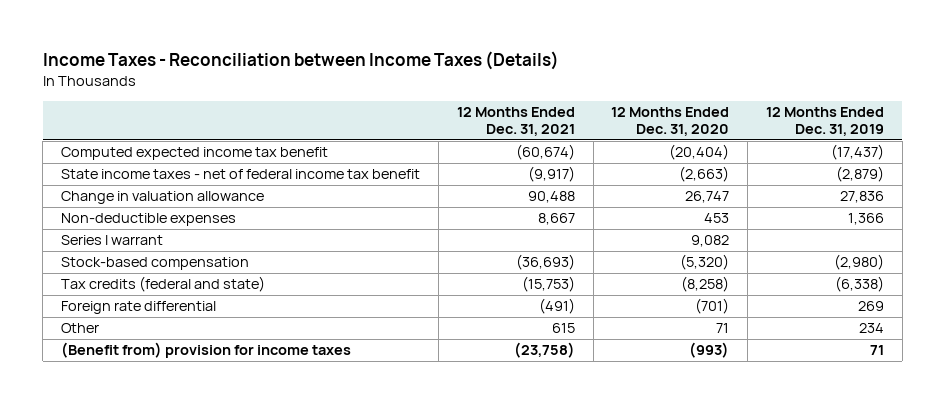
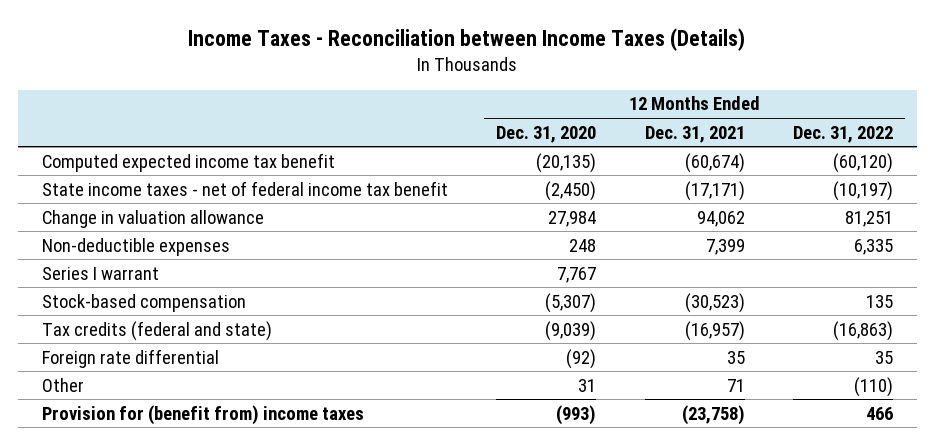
[766,106,885,137] 12 Months Ended Dec. 31, 2019 -> none
none -> [793,125,894,143] Dec. 31, 2022
[669,144,730,161] (20,404) -> [536,152,597,173] (20,135)
[527,166,575,183] (9,917) -> [684,180,745,201] (17,171)
[679,166,730,183] (2,663) -> [545,180,597,201] (2,450)
[527,191,575,204] 90,488 -> [696,210,745,227] 94,062
[685,191,730,204] 26,747 -> [548,210,597,227] 27,984
[537,213,575,226] 8,667 -> [705,238,745,255] 7,399
[704,213,730,224] 453 -> [569,238,597,252] 248
[691,235,730,248] 9,082 -> [557,266,597,283] 7,767
[515,254,575,271] (36,693) -> [684,292,745,313] (30,523)
[680,254,730,271] (5,320) -> [545,292,597,313] (5,307)
[521,276,575,293] (15,753) -> [684,320,745,341] (16,957)
[681,276,730,293] (8,258) -> [545,320,597,341] (9,039)
[538,298,575,315] (491) -> [726,350,745,364] 35
[695,298,730,315] (701) -> [566,348,597,369] (92)
[551,323,575,334] 615 -> [726,378,745,392] 71
[716,323,730,334] 71 -> [578,378,597,392] 31
[61,342,352,359] (Benefit from) provision for income taxes -> [41,404,364,425] Provision for (benefit from) income taxes

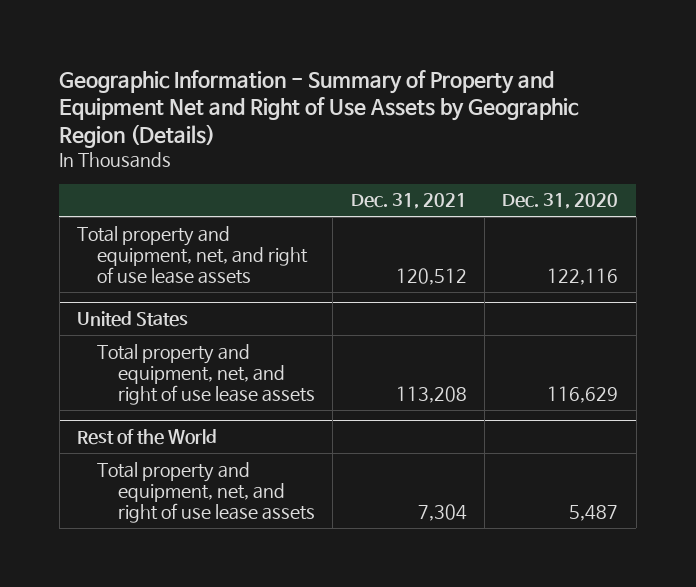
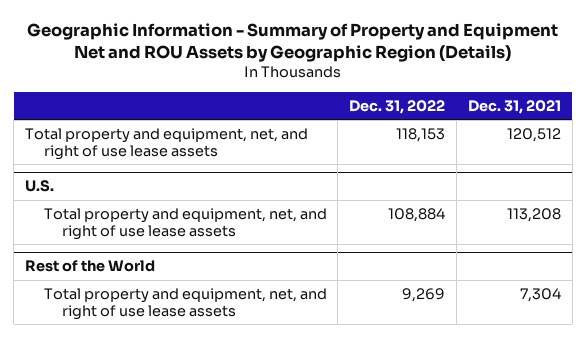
[59,69,580,148] Geographic Information - Summary of Property and Equipment Net and Right of Use Assets by Geographic Region (Details) -> [26,22,558,63] Geographic Information - Summary of Property and Equipment Net and ROU Assets by Geographic Region (Details)
[502,193,619,210] Dec. 31, 2020 -> none
none -> [349,99,446,114] Dec. 31, 2022
[77,311,189,328] United States -> [25,180,55,193] U.S.

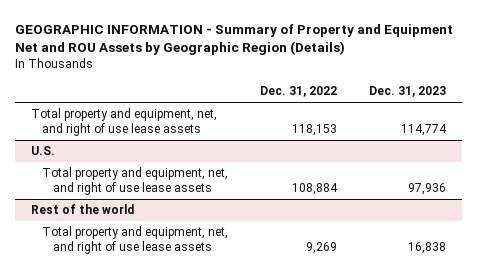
[26,22,558,63] Geographic Information - Summary of Property and Equipment Net and ROU Assets by Geographic Region (Details) -> [15,23,454,56] GEOGRAPHIC INFORMATION - Summary of Property and Equipment Net and ROU Assets by Geographic Region (Details)
[467,99,561,114] Dec. 31, 2021 -> none
none -> [369,86,447,98] Dec. 31, 2023
[25,260,156,273] Rest of the World -> [31,204,135,215] Rest of the world

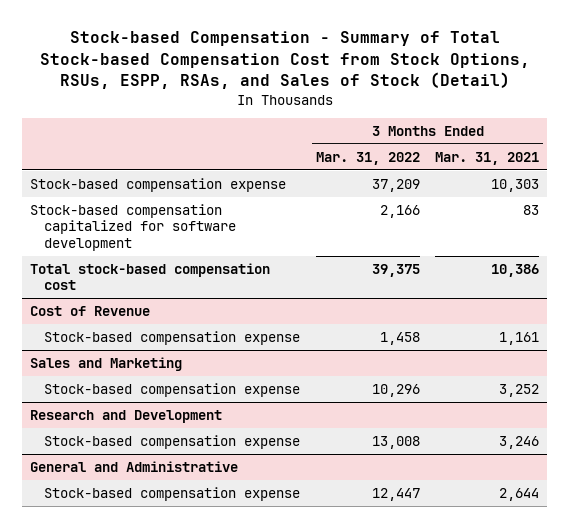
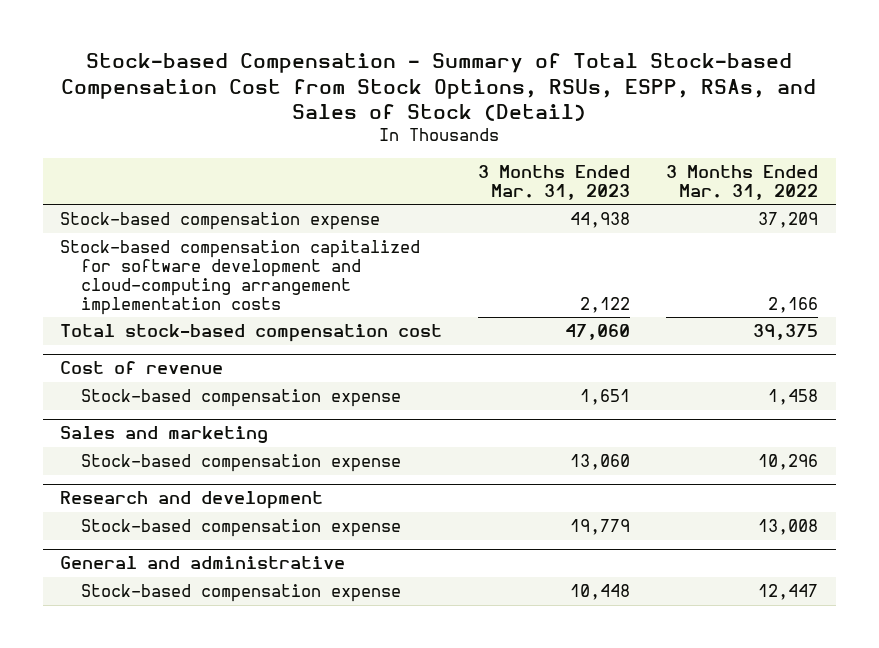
[435,151,540,165] Mar. 31, 2021 -> none
none -> [478,164,631,200] 3 Months Ended Mar. 31, 2023
[29,203,236,252] Stock-based compensation capitalized for software development -> [60,239,421,315] Stock-based compensation capitalized for software development and cloud-computing arrangement implementation costs
[29,305,150,316] Cost of Revenue -> [60,361,224,375] Cost of revenue
[29,356,182,371] Sales and Marketing -> [60,426,269,444] Sales and marketing
[29,409,222,423] Research and Development -> [60,491,324,510] Research and development
[29,460,238,472] General and Administrative -> [60,556,346,570] General and administrative

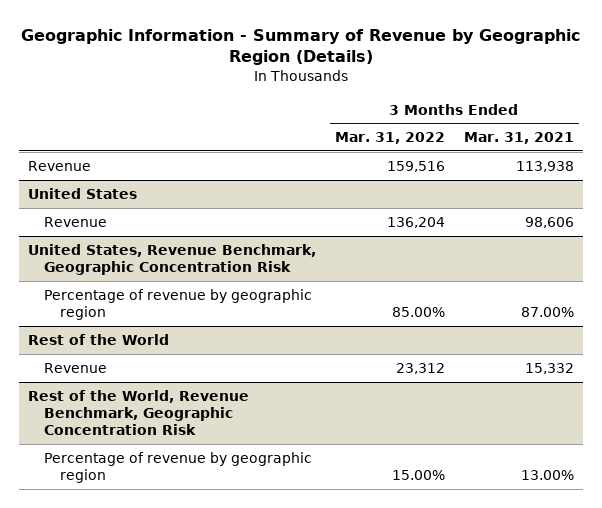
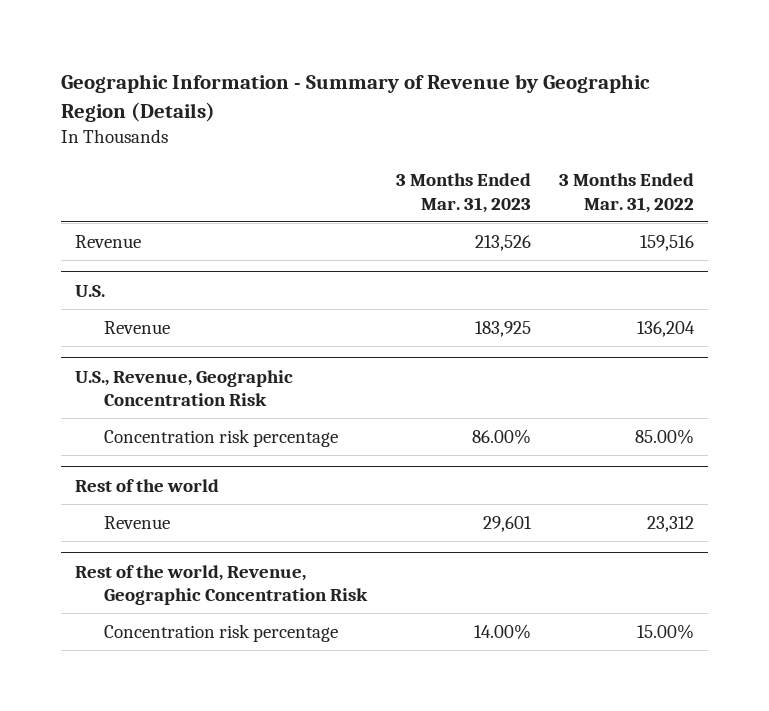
[463,132,574,145] Mar. 31, 2021 -> none
none -> [395,173,531,213] 3 Months Ended Mar. 31, 2023
[28,187,138,199] United States -> [74,284,105,297] U.S.
[28,243,317,276] United States, Revenue Benchmark, Geographic Concentration Risk -> none
none -> [74,369,293,407] U.S., Revenue, Geographic Concentration Risk
[44,288,313,321] Percentage of revenue by geographic region -> [104,428,339,447] Concentration risk percentage
[28,333,170,345] Rest of the World -> [74,478,219,492] Rest of the world
[28,389,250,436] Rest of the World, Revenue Benchmark, Geographic Concentration Risk -> [74,564,369,606] Rest of the world, Revenue, Geographic Concentration Risk
[44,451,313,484] Percentage of revenue by geographic region -> [104,623,339,642] Concentration risk percentage

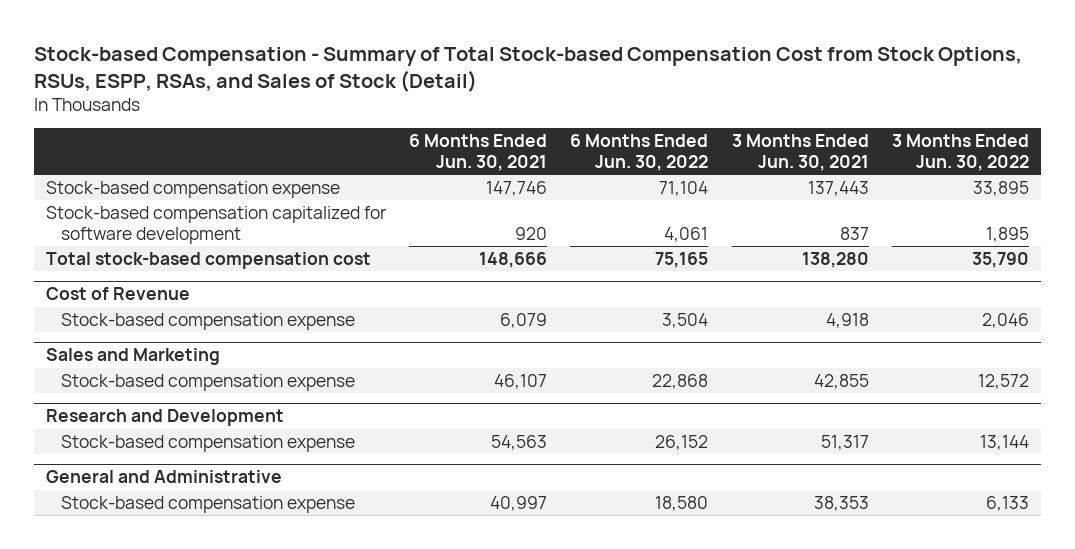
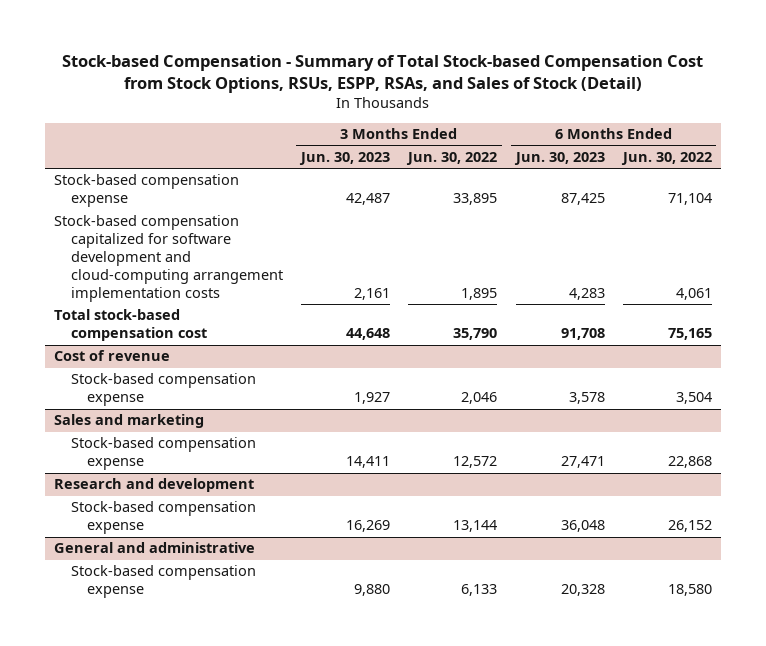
[408,134,547,172] 6 Months Ended Jun. 30, 2021 -> none
[731,134,869,172] 3 Months Ended Jun. 30, 2021 -> none
none -> [298,151,390,165] Jun. 30, 2023
none -> [513,151,605,165] Jun. 30, 2023
[45,206,386,244] Stock-based compensation capitalized for software development -> [54,215,283,302] Stock-based compensation capitalized for software development and cloud-computing arrangement implementation costs
[45,287,190,301] Cost of Revenue -> [54,350,171,362] Cost of revenue
[45,348,220,366] Sales and Marketing -> [54,414,205,429] Sales and marketing
[45,409,284,427] Research and Development -> [54,478,255,493] Research and development
[45,470,282,484] General and Administrative -> [54,542,256,554] General and administrative

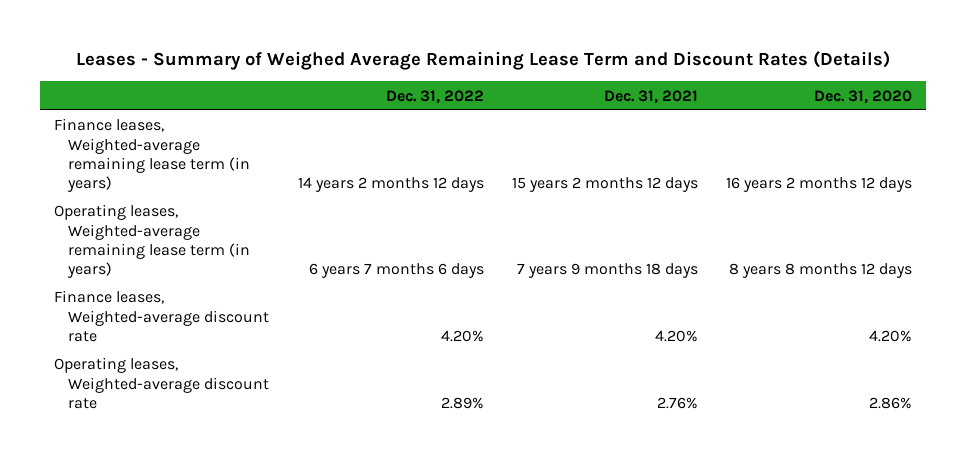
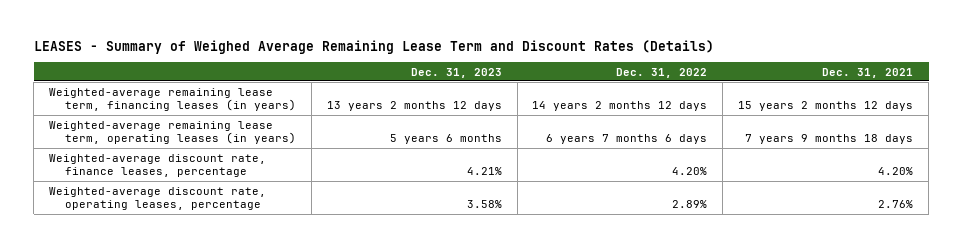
[75,51,890,71] Leases - Summary of Weighed Average Remaining Lease Term and Discount Rates (Details) -> [33,39,714,54] LEASES - Summary of Weighed Average Remaining Lease Term and Discount Rates (Details)
[813,89,912,104] Dec. 31, 2020 -> none
none -> [410,67,502,78] Dec. 31, 2023
[54,118,251,193] Finance leases, Weighted-average remaining lease term (in years) -> [49,87,297,112] Weighted-average remaining lease term, financing leases (in years)
[54,204,251,279] Operating leases, Weighted-average remaining lease term (in years) -> [49,120,297,145] Weighted-average remaining lease term, operating leases (in years)
[54,290,270,342] Finance leases, Weighted-average discount rate -> [49,153,267,178] Weighted-average discount rate, finance leases, percentage
[54,357,270,409] Operating leases, Weighted-average discount rate -> [49,186,267,211] Weighted-average discount rate, operating leases, percentage

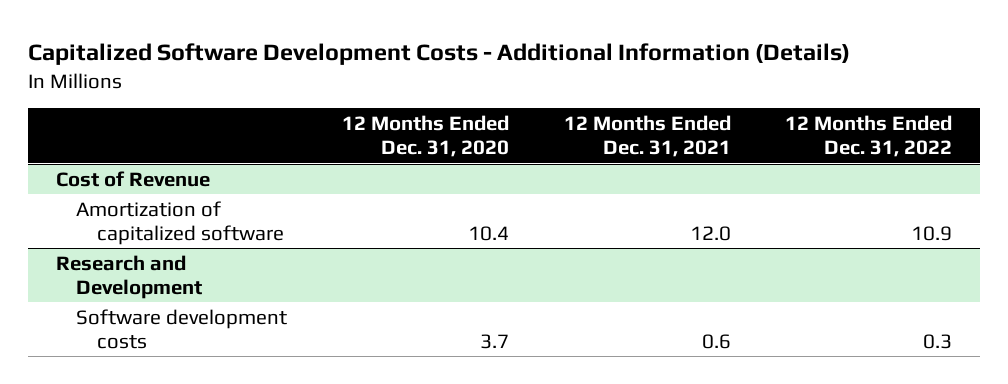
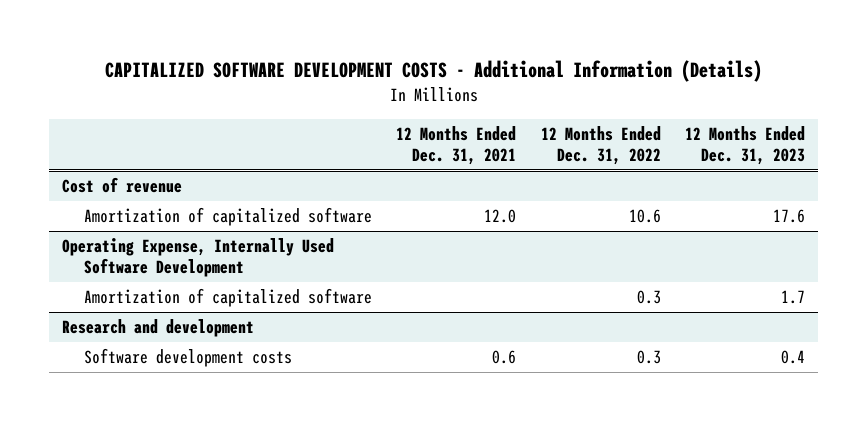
[28,43,851,66] Capitalized Software Development Costs - Additional Information (Details) -> [104,59,762,82] CAPITALIZED SOFTWARE DEVELOPMENT COSTS - Additional Information (Details)
[341,115,509,158] 12 Months Ended Dec. 31, 2020 -> none
none -> [685,125,806,166] 12 Months Ended Dec. 31, 2023
[55,170,210,187] Cost of Revenue -> [61,177,182,194] Cost of revenue
[911,225,953,241] 10.9 -> [628,209,661,224] 10.6
none -> [61,238,334,278] Operating Expense, Internally Used Software Development
none -> [83,288,372,308] Amortization of capitalized software
[55,254,203,299] Research and Development -> [61,319,254,338] Research and development

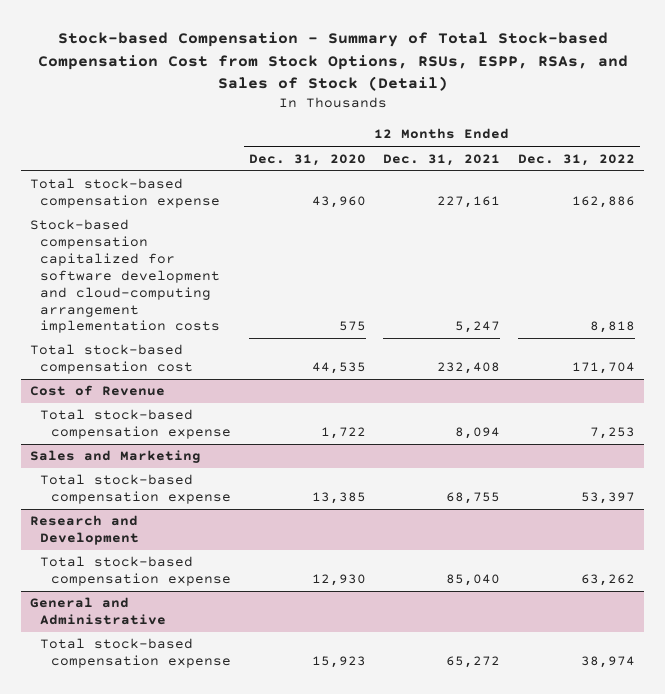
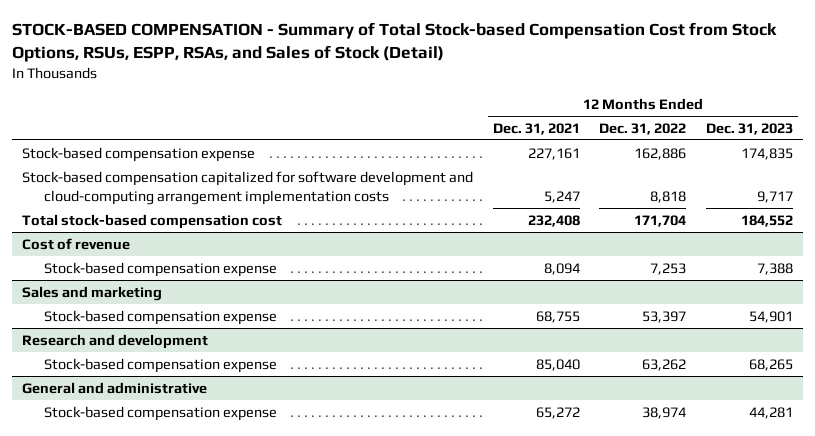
[37,32,628,91] Stock-based Compensation - Summary of Total Stock-based Compensation Cost from Stock Options, RSUs, ESPP, RSAs, and Sales of Stock (Detail) -> [12,22,778,62] STOCK-BASED COMPENSATION - Summary of Total Stock-based Compensation Cost from Stock Options, RSUs, ESPP, RSAs, and Sales of Stock (Detail)
[248,153,366,166] Dec. 31, 2020 -> none
none -> [705,122,793,135] Dec. 31, 2023
[29,178,221,209] Total stock-based compensation expense -> [22,146,256,162] Stock-based compensation expense
[29,385,165,397] Cost of Revenue -> [22,237,131,250] Cost of revenue
[40,409,231,440] Total stock-based compensation expense -> [43,261,277,277] Stock-based compensation expense
[29,450,201,464] Sales and Marketing -> [22,285,163,301] Sales and marketing
[40,474,231,505] Total stock-based compensation expense -> [43,309,277,325] Stock-based compensation expense
[29,515,140,546] Research and Development -> [22,333,209,349] Research and development
[40,556,231,587] Total stock-based compensation expense -> [43,357,277,373] Stock-based compensation expense
[29,597,167,626] General and Administrative -> [22,381,208,394] General and administrative
[40,638,231,669] Total stock-based compensation expense -> [43,405,277,421] Stock-based compensation expense

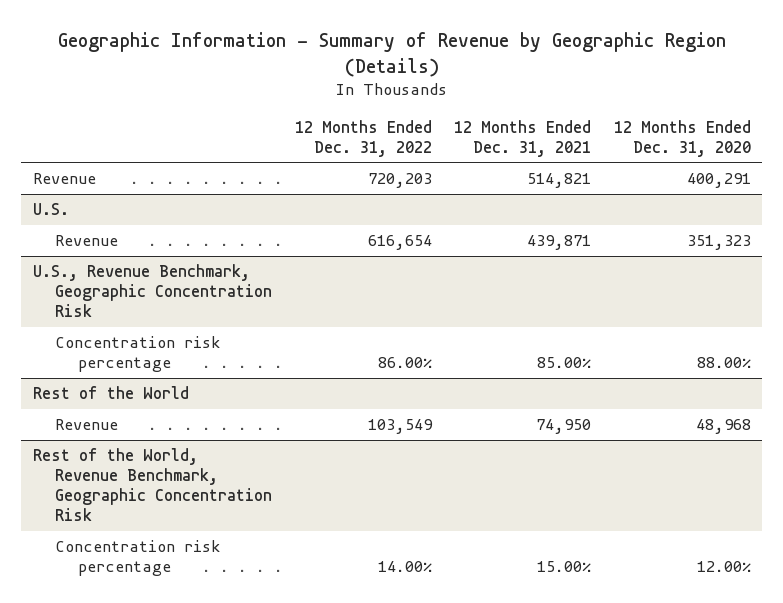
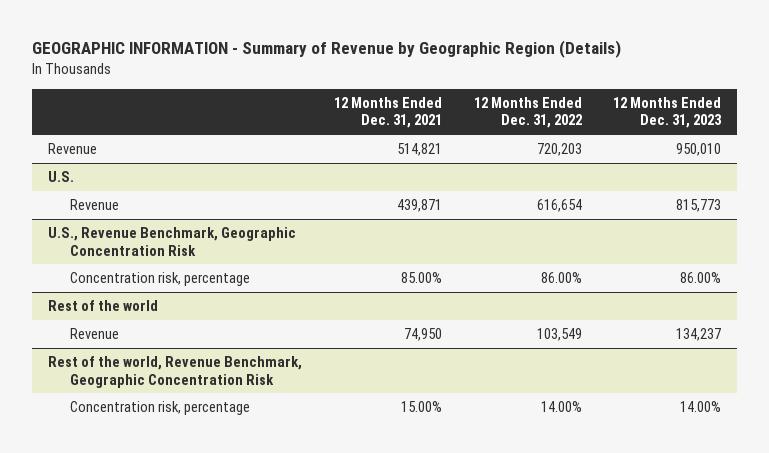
[57,32,726,77] Geographic Information - Summary of Revenue by Geographic Region (Details) -> [31,40,621,59] GEOGRAPHIC INFORMATION - Summary of Revenue by Geographic Region (Details)
[613,119,751,157] 12 Months Ended Dec. 31, 2020 -> none
none -> [613,97,723,129] 12 Months Ended Dec. 31, 2023
[55,336,222,373] Concentration risk percentage -> [70,272,251,287] Concentration risk, percentage
[32,386,189,400] Rest of the World -> [47,300,158,312] Rest of the world
[32,448,273,521] Rest of the World, Revenue Benchmark, Geographic Concentration Risk -> [47,356,302,388] Rest of the world, Revenue Benchmark, Geographic Concentration Risk
[55,540,222,577] Concentration risk percentage -> [70,401,251,416] Concentration risk, percentage

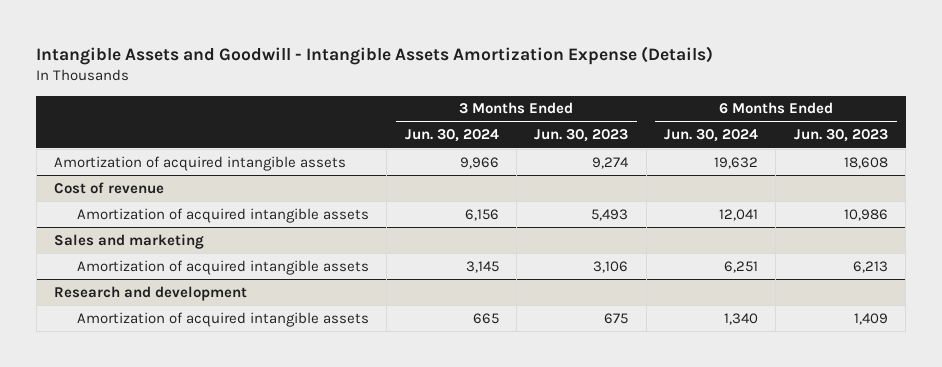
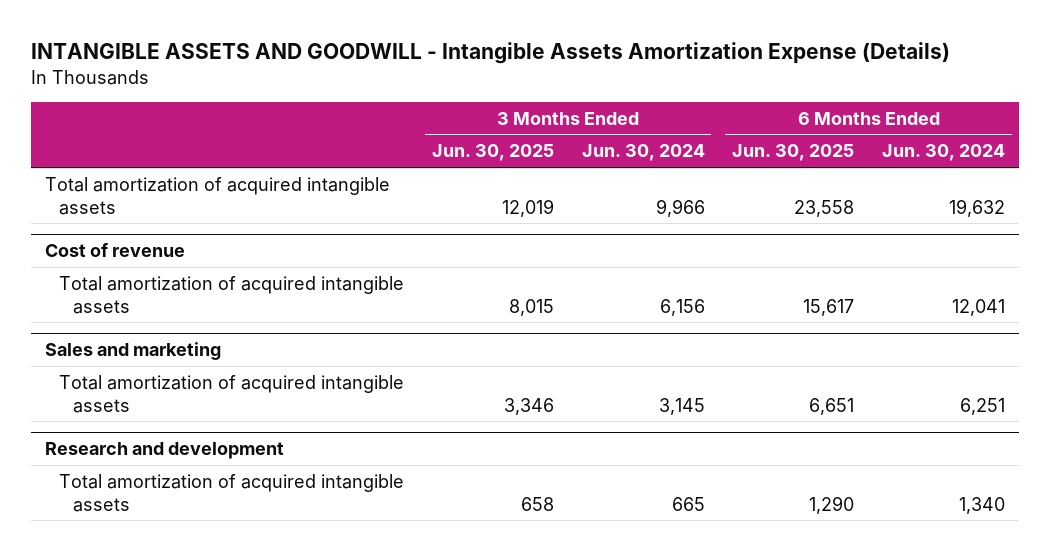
[36,45,714,65] Intangible Assets and Goodwill - Intangible Assets Amortization Expense (Details) -> [30,42,950,65] INTANGIBLE ASSETS AND GOODWILL - Intangible Assets Amortization Expense (Details)
[534,129,629,143] Jun. 30, 2023 -> none
[793,129,888,143] Jun. 30, 2023 -> none
none -> [431,144,554,162] Jun. 30, 2025
none -> [732,144,855,162] Jun. 30, 2025
[54,155,347,171] Amortization of acquired intangible assets -> [44,176,390,215] Total amortization of acquired intangible assets
[76,207,369,223] Amortization of acquired intangible assets -> [58,275,404,314] Total amortization of acquired intangible assets
[76,259,369,275] Amortization of acquired intangible assets -> [58,374,404,413] Total amortization of acquired intangible assets
[76,311,369,327] Amortization of acquired intangible assets -> [58,473,404,512] Total amortization of acquired intangible assets

